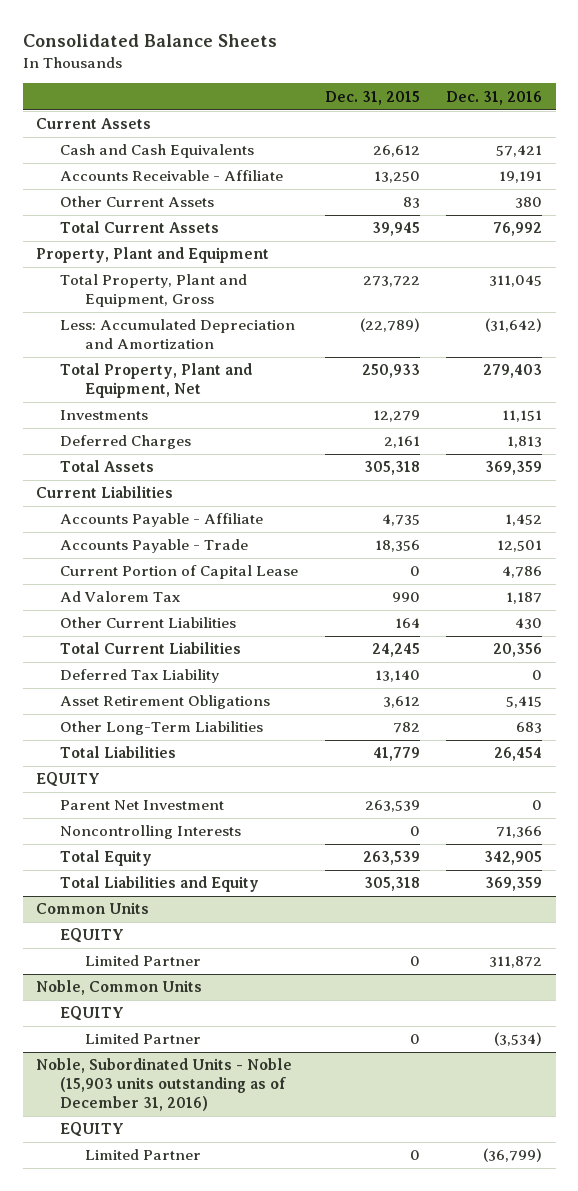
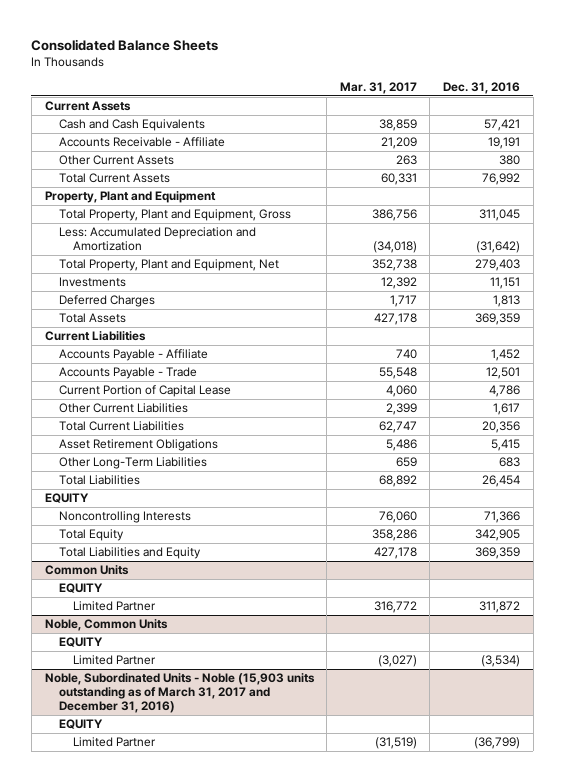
[324,90,420,105] Dec. 31, 2015 -> none
none -> [339,81,417,94] Mar. 31, 2017
[60,591,181,603] Ad Valorem Tax -> none
[515,618,543,630] 430 -> [493,403,521,416] 1,617
[60,669,220,684] Deferred Tax Liability -> none
[60,800,225,811] Parent Net Investment -> none
[35,1058,292,1112] Noble, Subordinated Units - Noble (15,903 units outstanding as of December 31, 2016) -> [44,673,315,714] Noble, Subordinated Units - Noble (15,903 units outstanding as of March 31, 2017 and December 31, 2016)

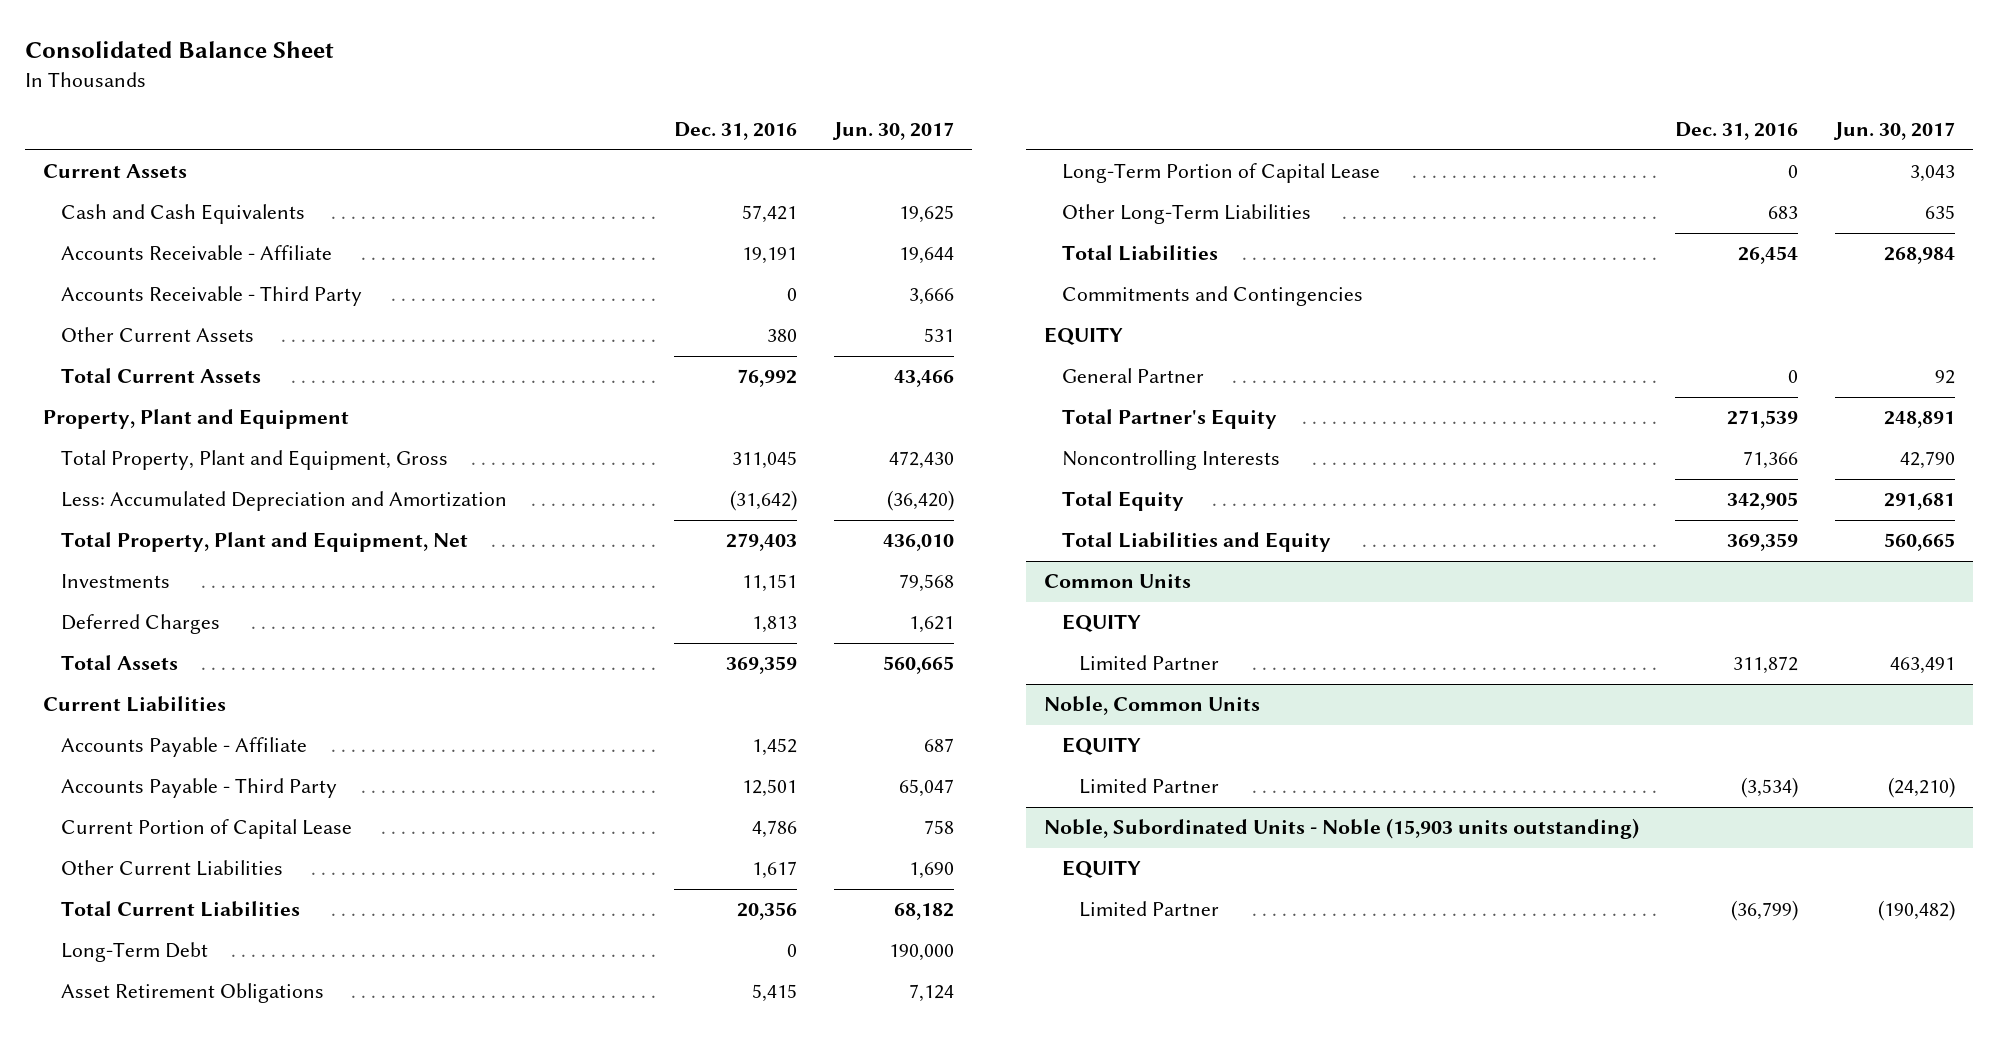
[31,38,219,51] Consolidated Balance Sheets -> [24,41,334,59] Consolidated Balance Sheet
[339,81,417,94] Mar. 31, 2017 -> none
none -> [831,122,954,141] Jun. 30, 2017
none -> [60,286,362,307] Accounts Receivable - Third Party
[58,367,197,380] Accounts Payable - Trade -> [60,778,337,799] Accounts Payable - Third Party
none -> [60,942,208,963] Long-Term Debt
none -> [1061,163,1380,184] Long-Term Portion of Capital Lease
none -> [1061,286,1363,307] Commitments and Contingencies
none -> [1061,368,1204,384] General Partner
none -> [1061,409,1277,430] Total Partner's Equity
[44,673,315,714] Noble, Subordinated Units - Noble (15,903 units outstanding as of March 31, 2017 and December 31, 2016) -> none
none -> [1043,818,1639,840] Noble, Subordinated Units - Noble (15,903 units outstanding)

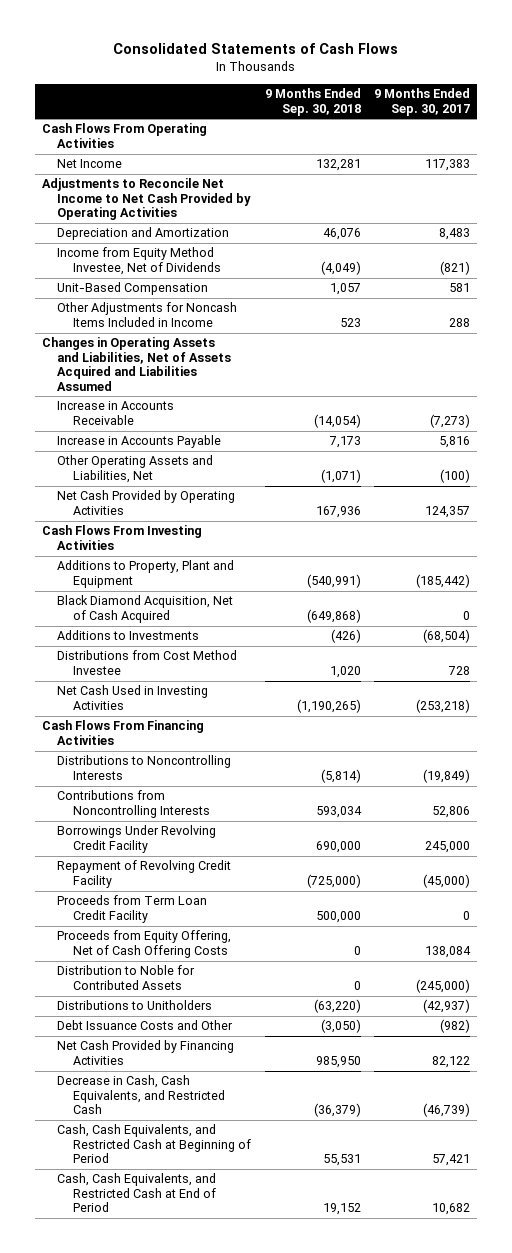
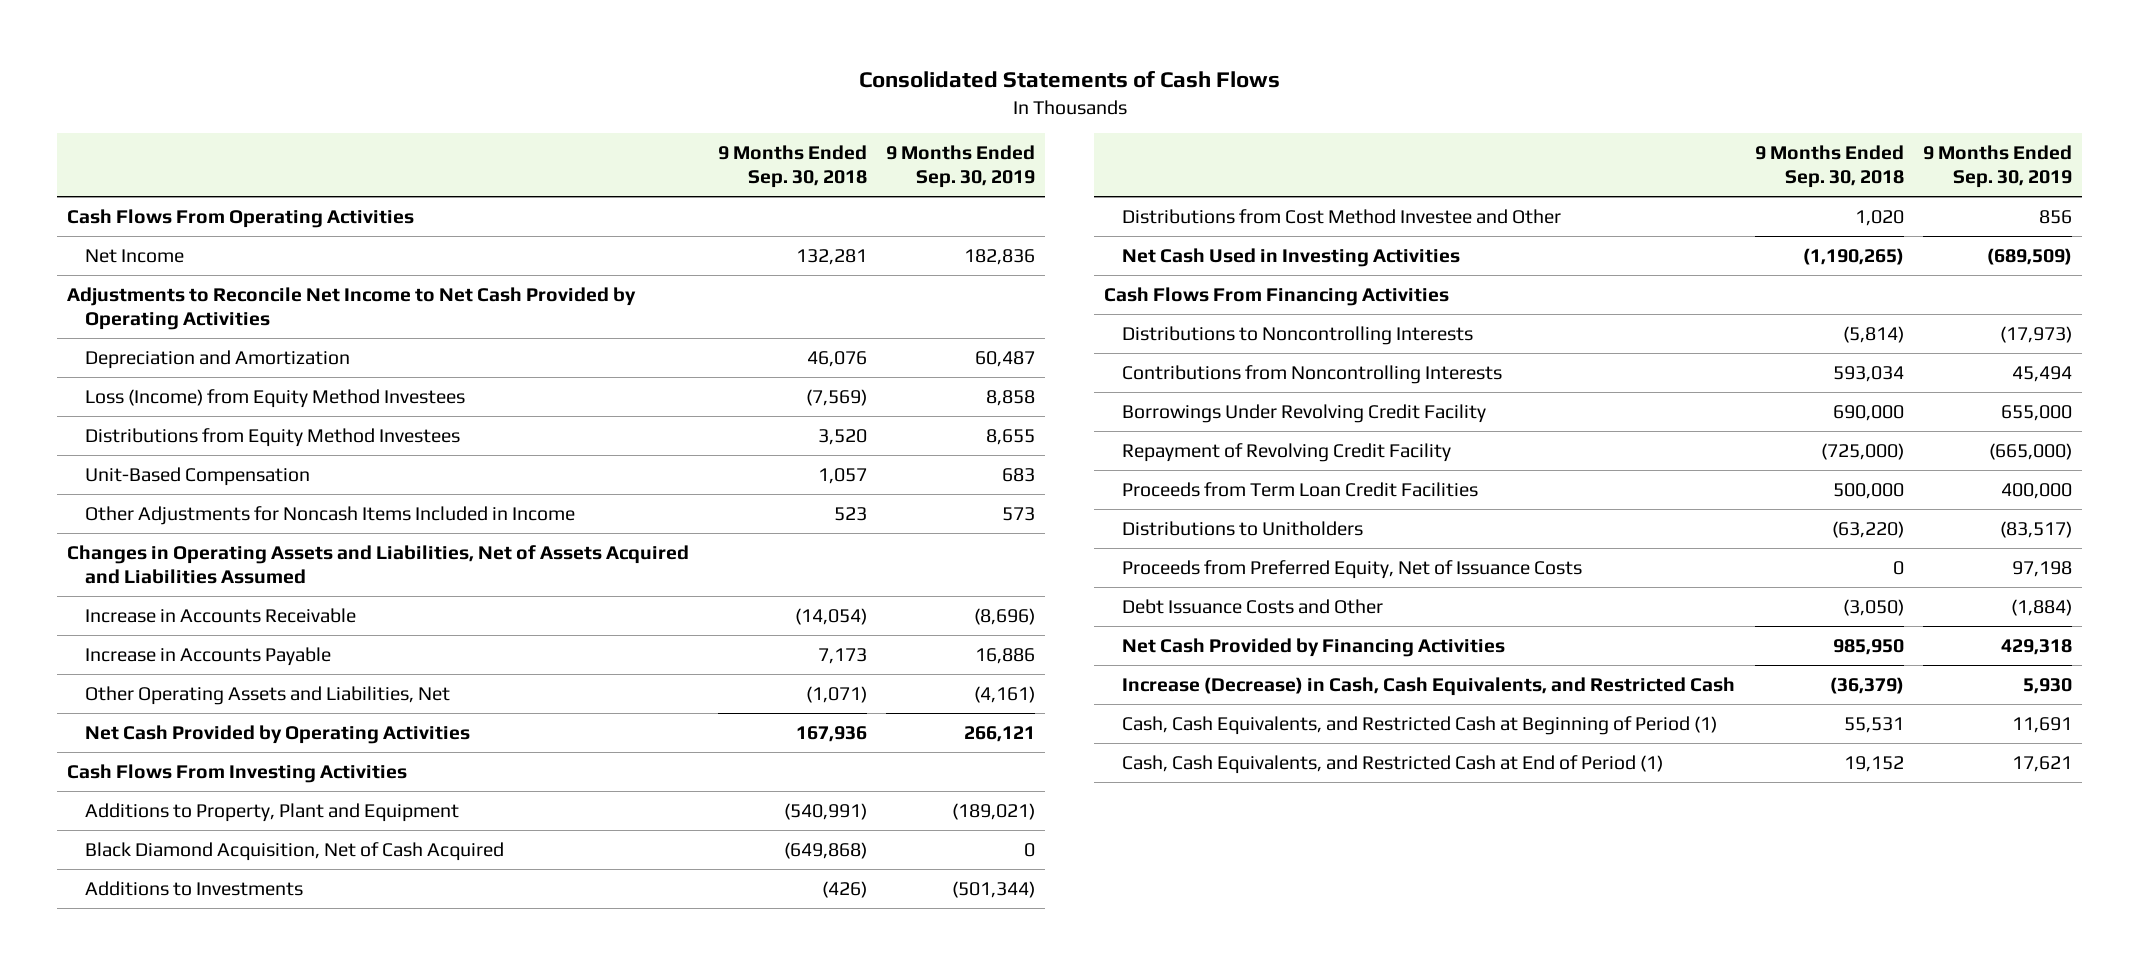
[374,88,471,116] 9 Months Ended Sep. 30, 2017 -> none
none -> [886,144,1036,189] 9 Months Ended Sep. 30, 2019
[57,247,221,275] Income from Equity Method Investee, Net of Dividends -> [85,388,466,408] Loss (Income) from Equity Method Investees
[320,260,361,275] (4,049) -> [805,388,867,406] (7,569)
none -> [85,427,461,447] Distributions from Equity Method Investees
[57,650,238,675] Distributions from Cost Method Investee -> [1122,208,1562,224] Distributions from Cost Method Investee and Other
[57,930,232,958] Proceeds from Equity Offering, Net of Cash Offering Costs -> none
[57,965,196,990] Distribution to Noble for Contributed Assets -> none
[57,895,208,923] Proceeds from Term Loan Credit Facility -> [1122,481,1479,497] Proceeds from Term Loan Credit Facilities
none -> [1122,559,1583,579] Proceeds from Preferred Equity, Net of Issuance Costs
[57,1075,225,1115] Decrease in Cash, Cash Equivalents, and Restricted Cash -> [1122,676,1736,696] Increase (Decrease) in Cash, Cash Equivalents, and Restricted Cash
[57,1124,251,1164] Cash, Cash Equivalents, and Restricted Cash at Beginning of Period -> [1122,715,1718,735] Cash, Cash Equivalents, and Restricted Cash at Beginning of Period (1)
[57,1173,217,1213] Cash, Cash Equivalents, and Restricted Cash at End of Period -> [1122,754,1664,774] Cash, Cash Equivalents, and Restricted Cash at End of Period (1)

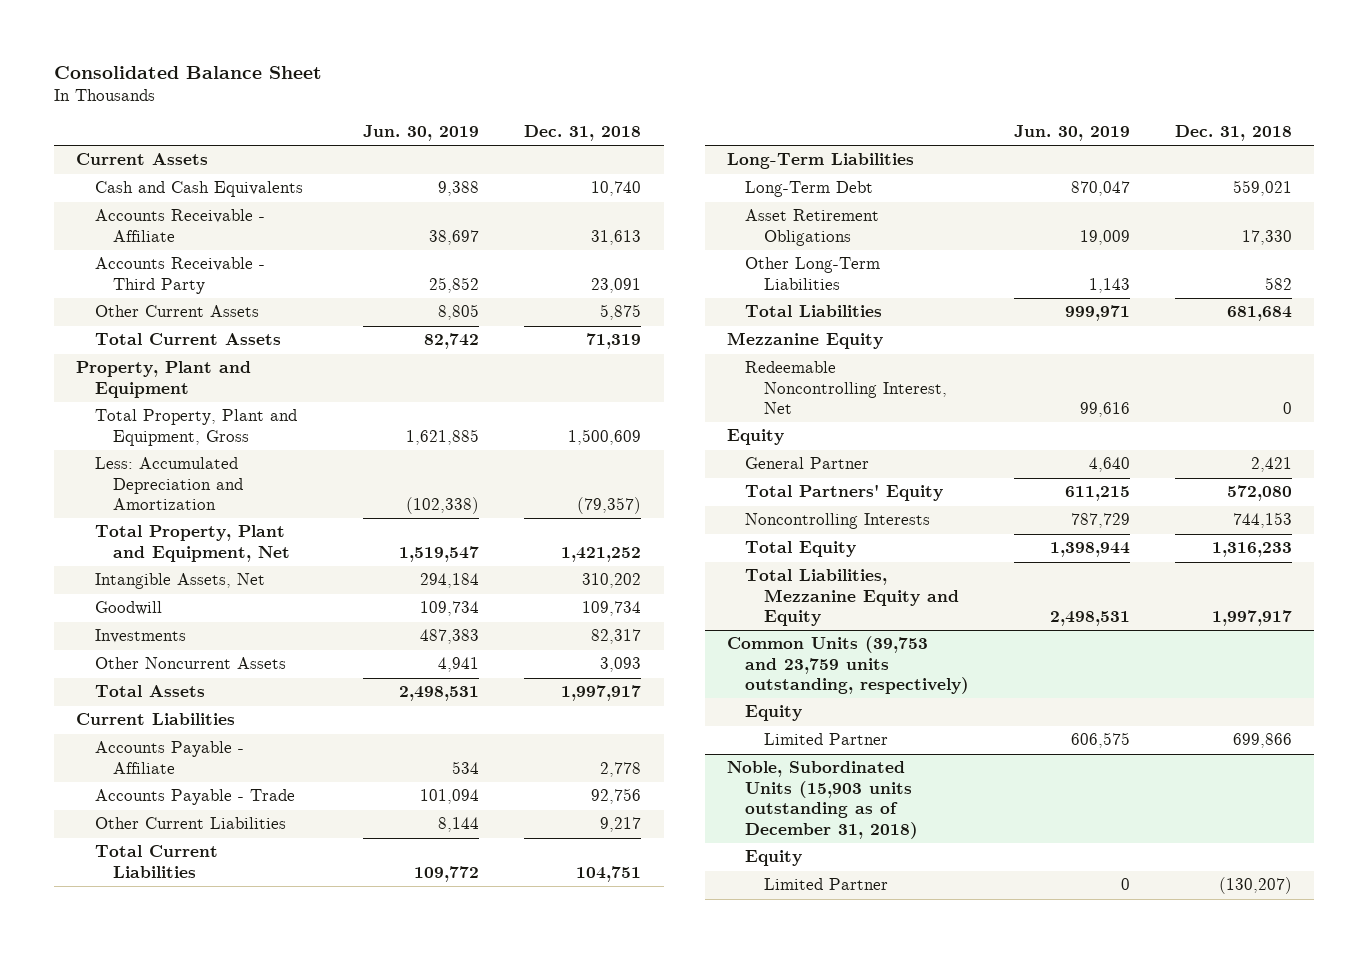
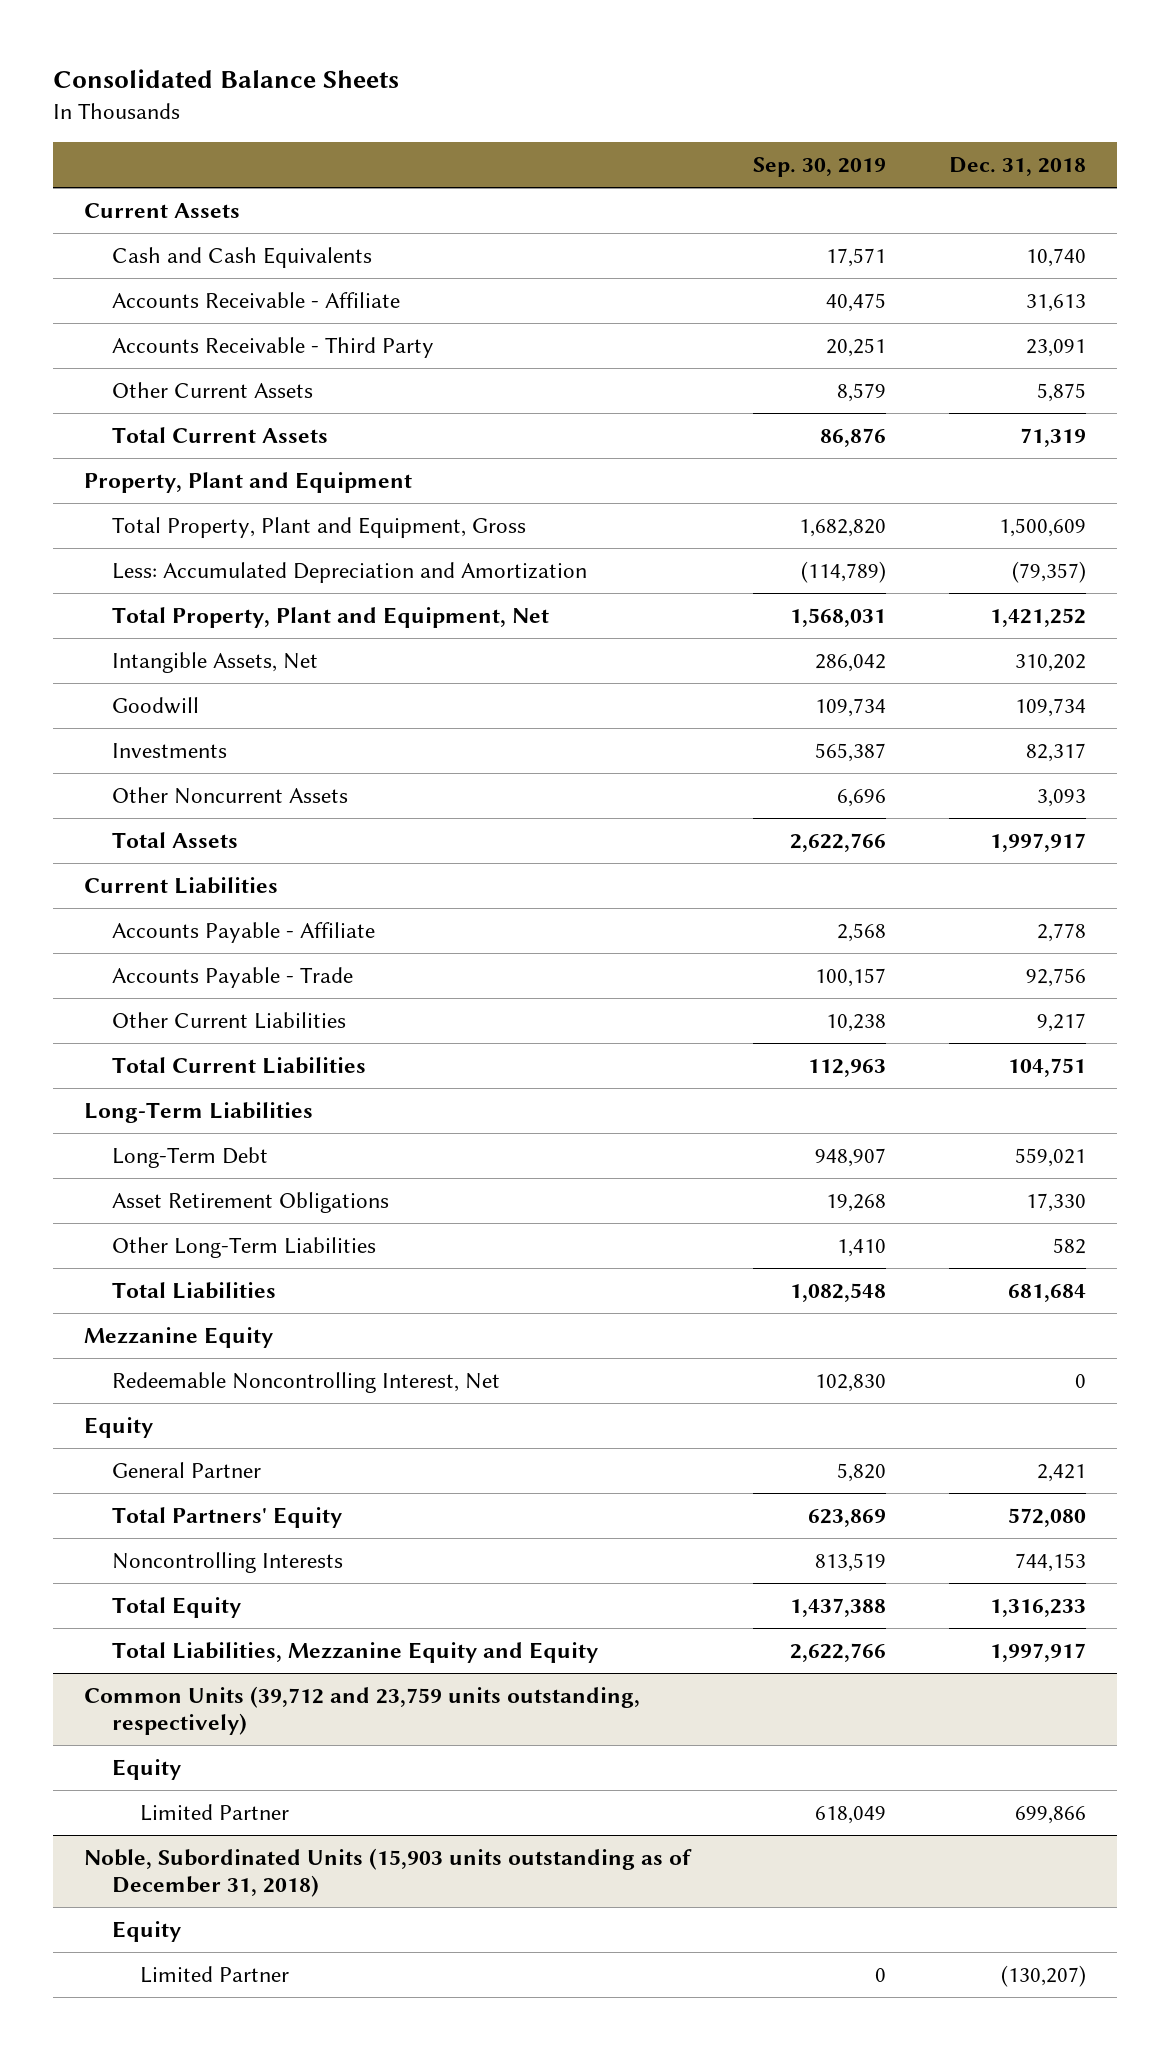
[53,66,322,80] Consolidated Balance Sheet -> [52,69,399,89] Consolidated Balance Sheets
[363,125,480,142] Jun. 30, 2019 -> none
none -> [752,157,886,178] Sep. 30, 2019
[726,636,970,695] Common Units (39,753 and 23,759 units outstanding, respectively) -> [84,1685,641,1735] Common Units (39,712 and 23,759 units outstanding, respectively)

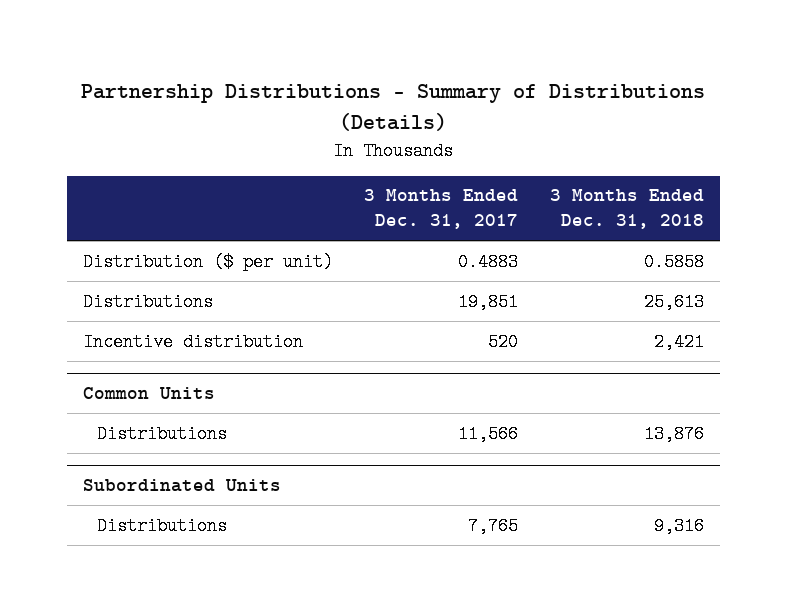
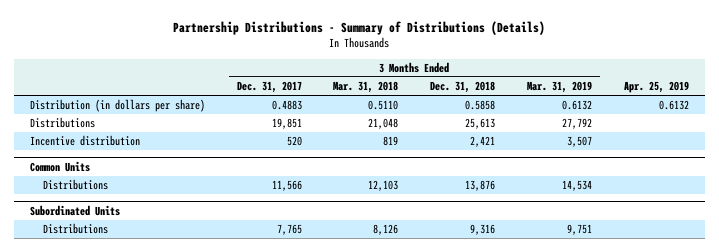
none -> [333,81,399,94] Mar. 31, 2018
none -> [527,81,593,94] Mar. 31, 2019
none -> [624,81,690,94] Apr. 25, 2019
[82,252,333,271] Distribution ($ per unit) -> [29,99,205,113] Distribution (in dollars per share)

